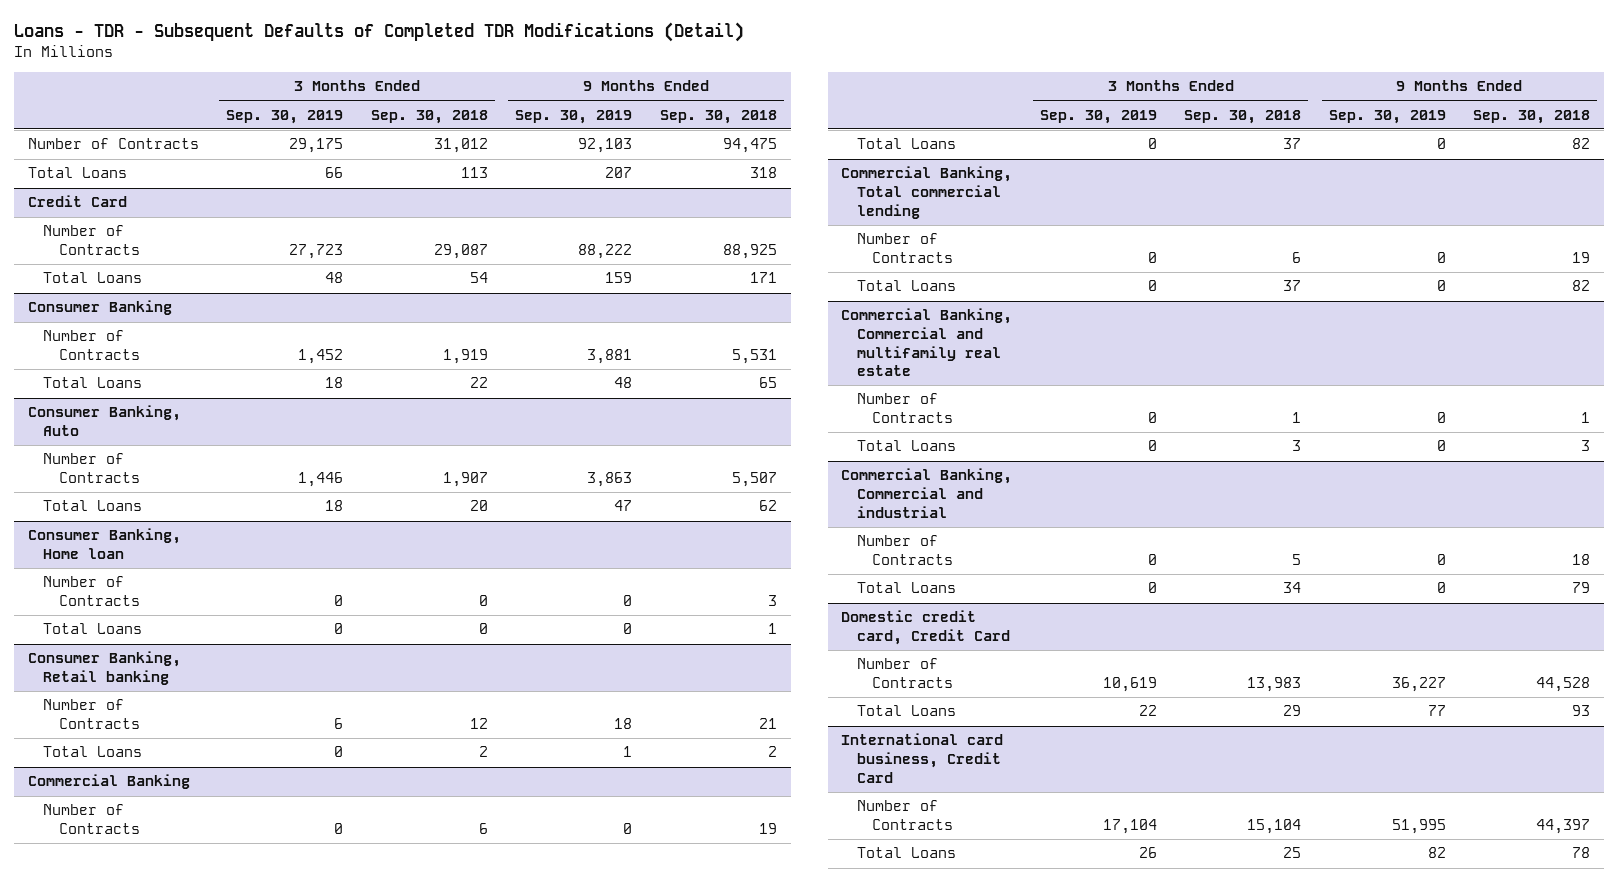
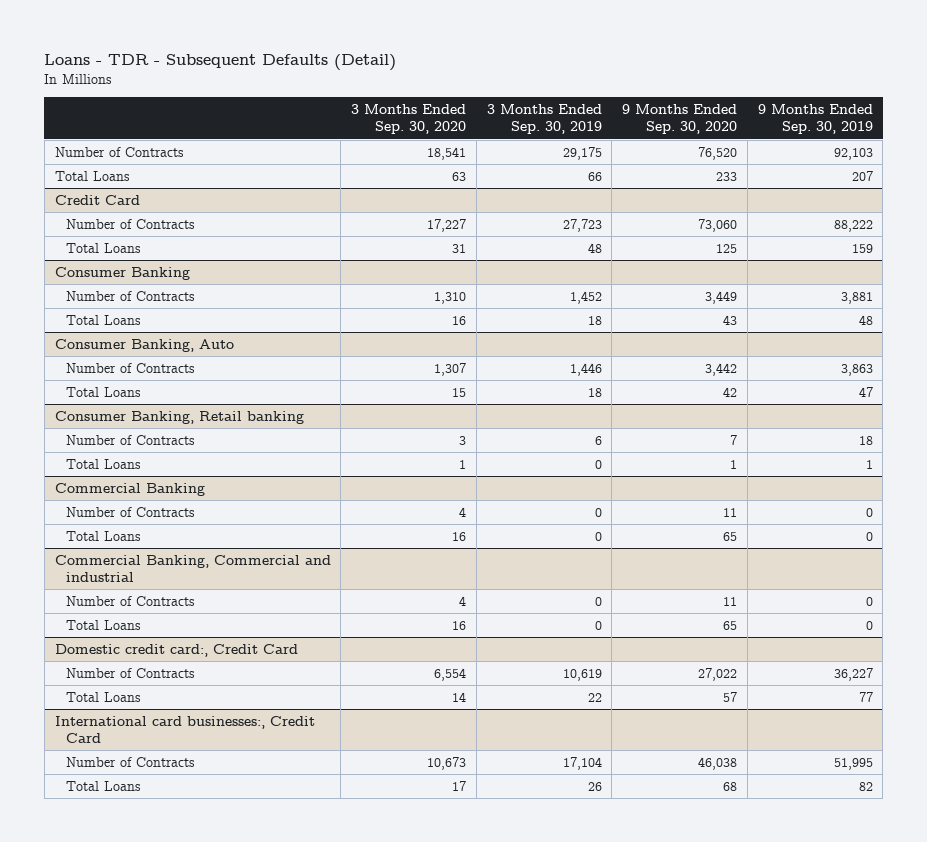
[14,22,745,43] Loans - TDR - Subsequent Defaults of Completed TDR Modifications (Detail) -> [44,54,397,72] Loans - TDR - Subsequent Defaults (Detail)
[370,109,488,124] Sep. 30, 2018 -> none
[659,109,777,124] Sep. 30, 2018 -> none
none -> [351,104,467,135] 3 Months Ended Sep. 30, 2020
none -> [622,104,738,135] 9 Months Ended Sep. 30, 2020
[27,528,181,559] Consumer Banking, Home loan -> none
[43,576,140,606] Number of Contracts -> none
[43,623,143,635] Total Loans -> none
[841,166,1013,219] Commercial Banking, Total commercial lending -> none
[856,233,954,263] Number of Contracts -> none
[856,280,956,292] Total Loans -> none
[841,308,1013,377] Commercial Banking, Commercial and multifamily real estate -> none
[856,393,954,423] Number of Contracts -> none
[856,440,956,452] Total Loans -> none
[841,610,1010,645] Domestic credit card, Credit Card -> [54,643,298,657] Domestic credit card:, Credit Card
[841,733,1004,783] International card business, Credit Card -> [54,715,315,744] International card businesses:, Credit Card

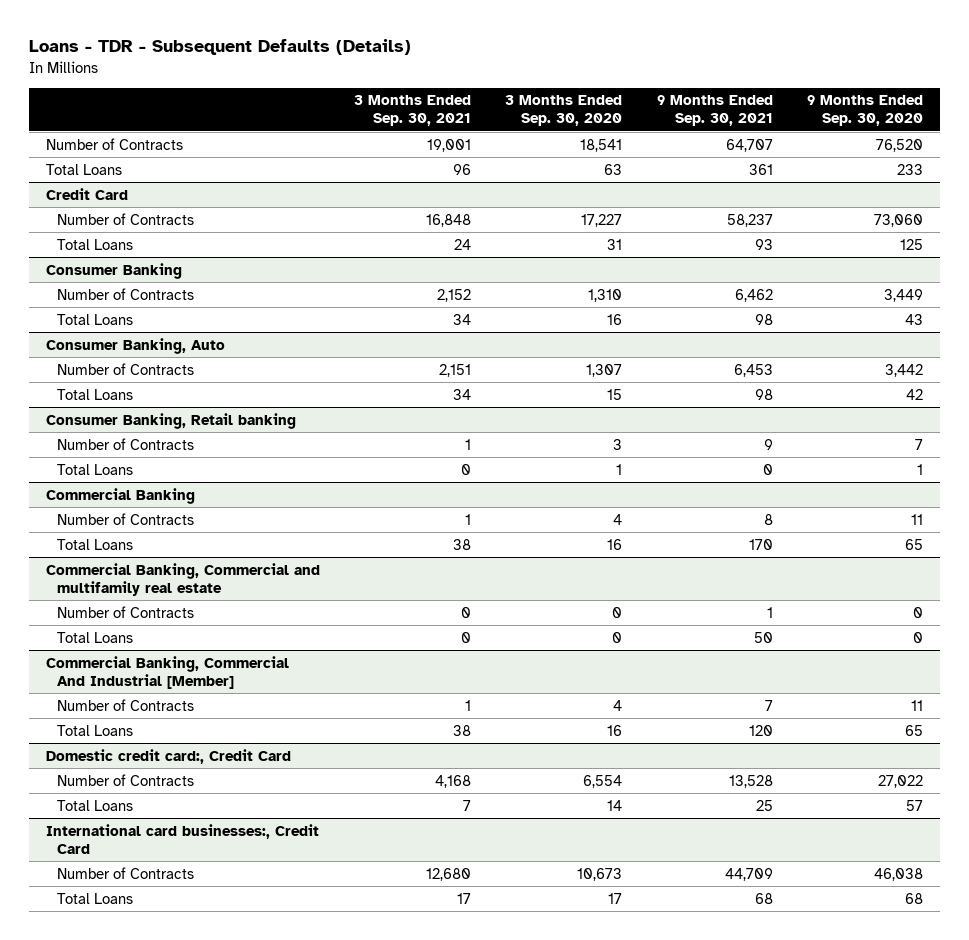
[44,54,397,72] Loans - TDR - Subsequent Defaults (Detail) -> [28,39,411,56] Loans - TDR - Subsequent Defaults (Details)
[486,104,602,135] 3 Months Ended Sep. 30, 2019 -> none
[757,104,873,135] 9 Months Ended Sep. 30, 2019 -> none
none -> [354,95,472,127] 3 Months Ended Sep. 30, 2021
none -> [656,95,773,127] 9 Months Ended Sep. 30, 2021
none -> [45,562,320,596] Commercial Banking, Commercial and multifamily real estate
none -> [56,605,194,618] Number of Contracts
none -> [56,631,133,643] Total Loans
[54,554,331,583] Commercial Banking, Commercial and industrial -> [45,655,289,689] Commercial Banking, Commercial And Industrial [Member]

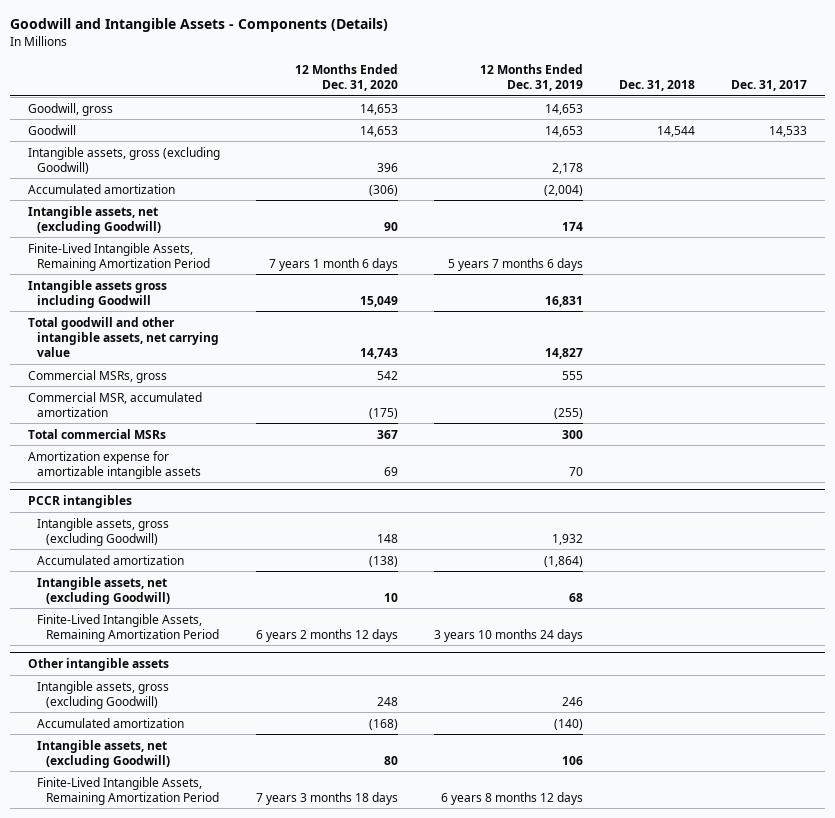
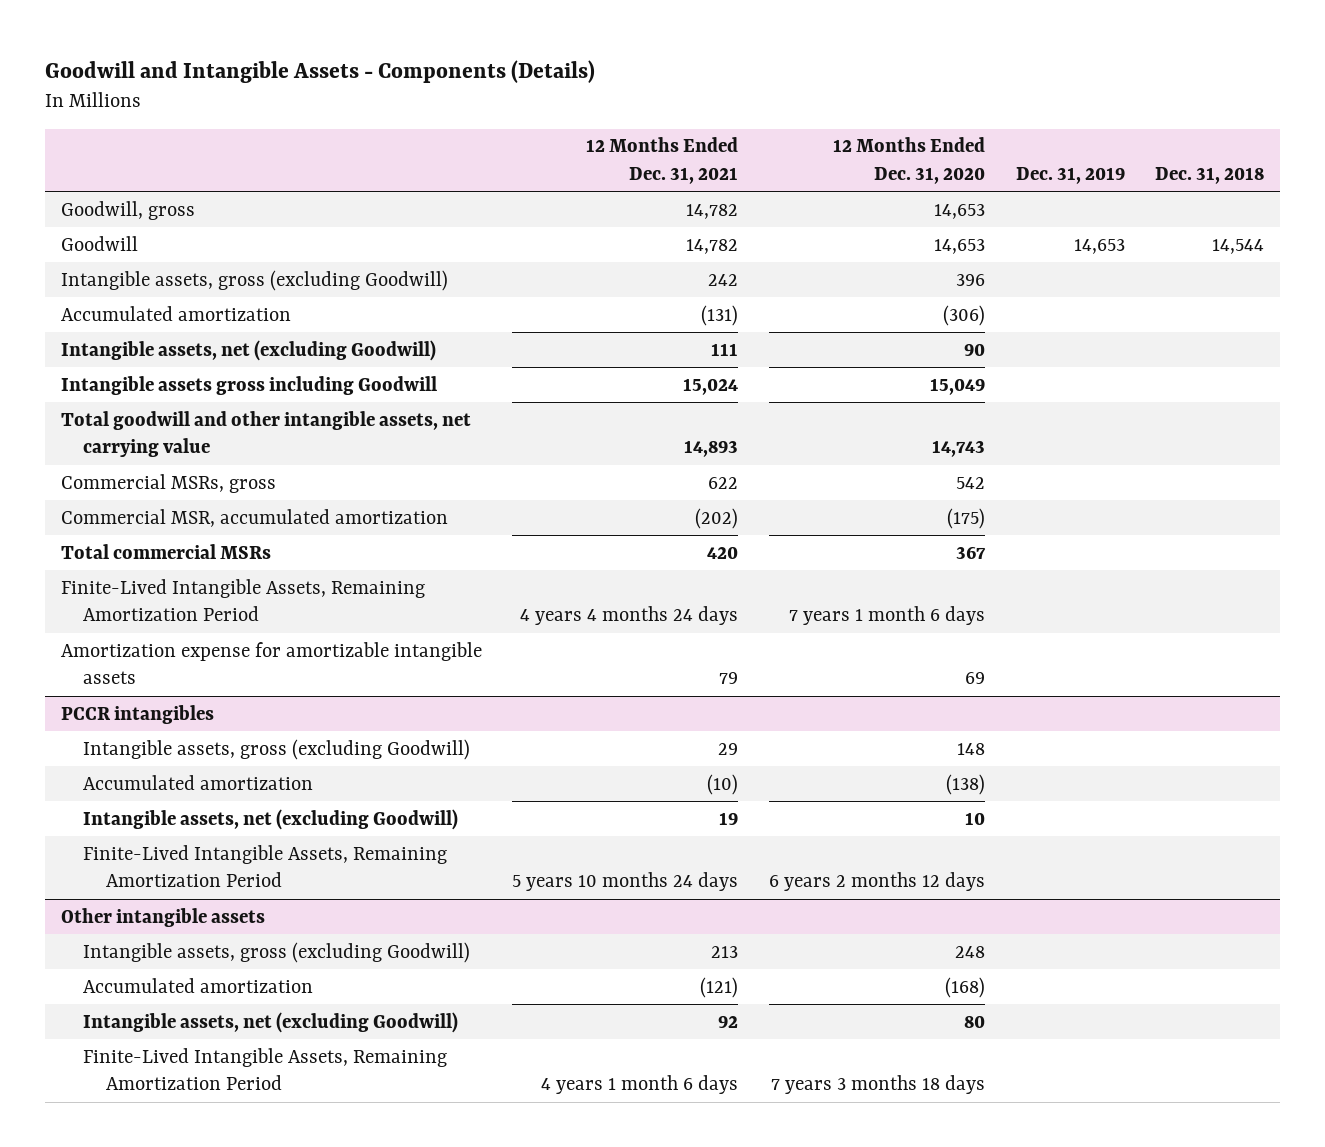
[479,63,583,91] 12 Months Ended Dec. 31, 2019 -> none
[730,79,807,91] Dec. 31, 2017 -> none
none -> [586,137,739,184] 12 Months Ended Dec. 31, 2021
none -> [1015,166,1125,184] Dec. 31, 2019
[28,242,211,271] Finite-Lived Intangible Assets, Remaining Amortization Period -> [60,578,425,622] Finite-Lived Intangible Assets, Remaining Amortization Period

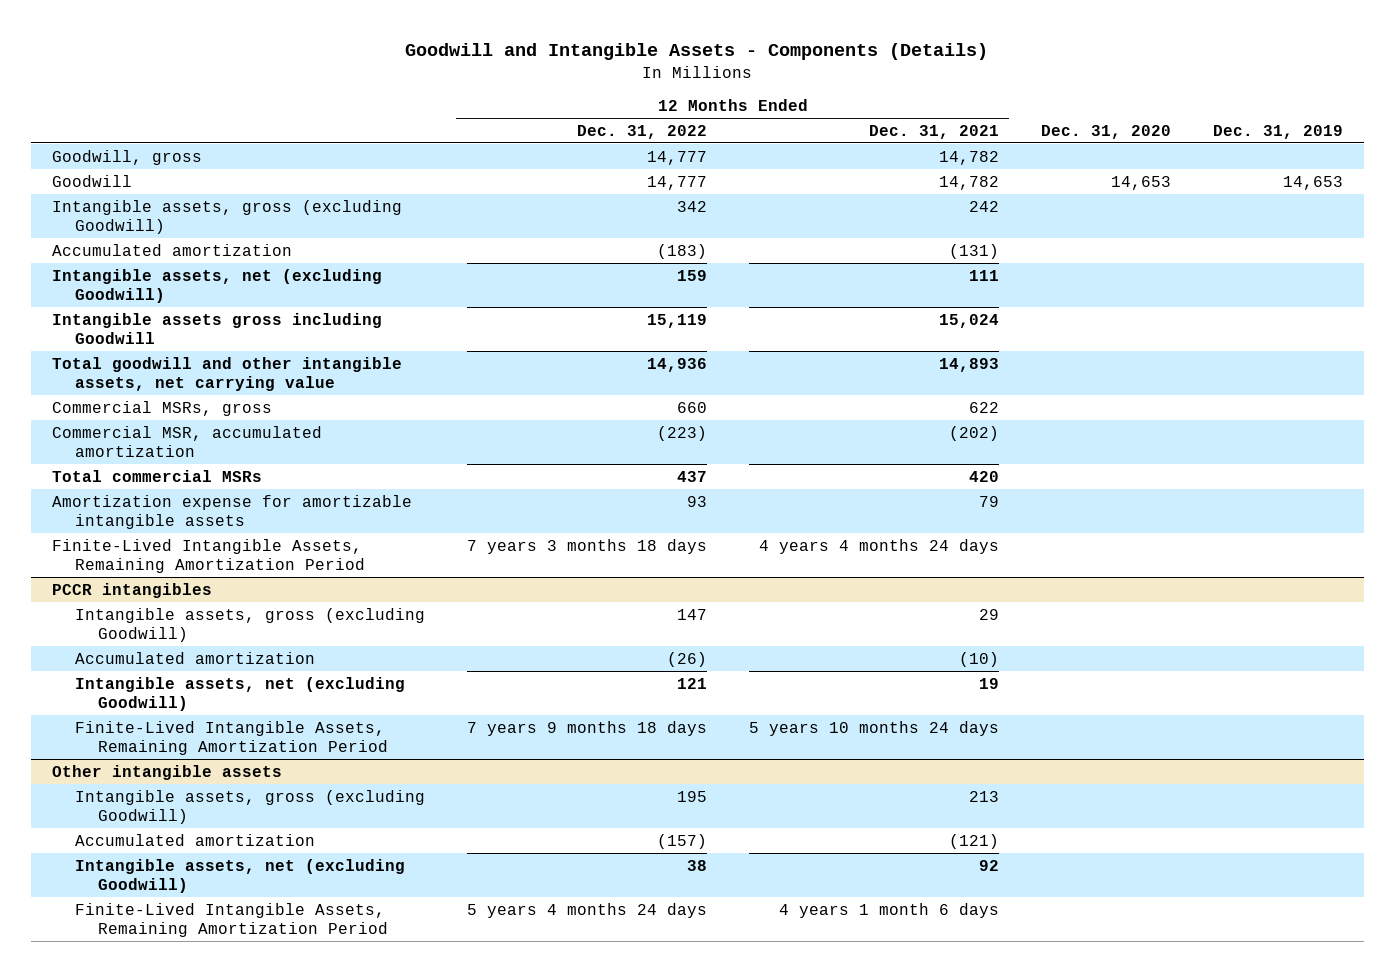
[833,137,986,184] 12 Months Ended Dec. 31, 2020 -> none
[1155,166,1265,184] Dec. 31, 2018 -> none
none -> [576,124,707,139] Dec. 31, 2022
none -> [1040,124,1171,139] Dec. 31, 2020
[60,578,425,622] Finite-Lived Intangible Assets, Remaining Amortization Period -> [51,538,365,573] Finite-Lived Intangible Assets, Remaining Amortization Period

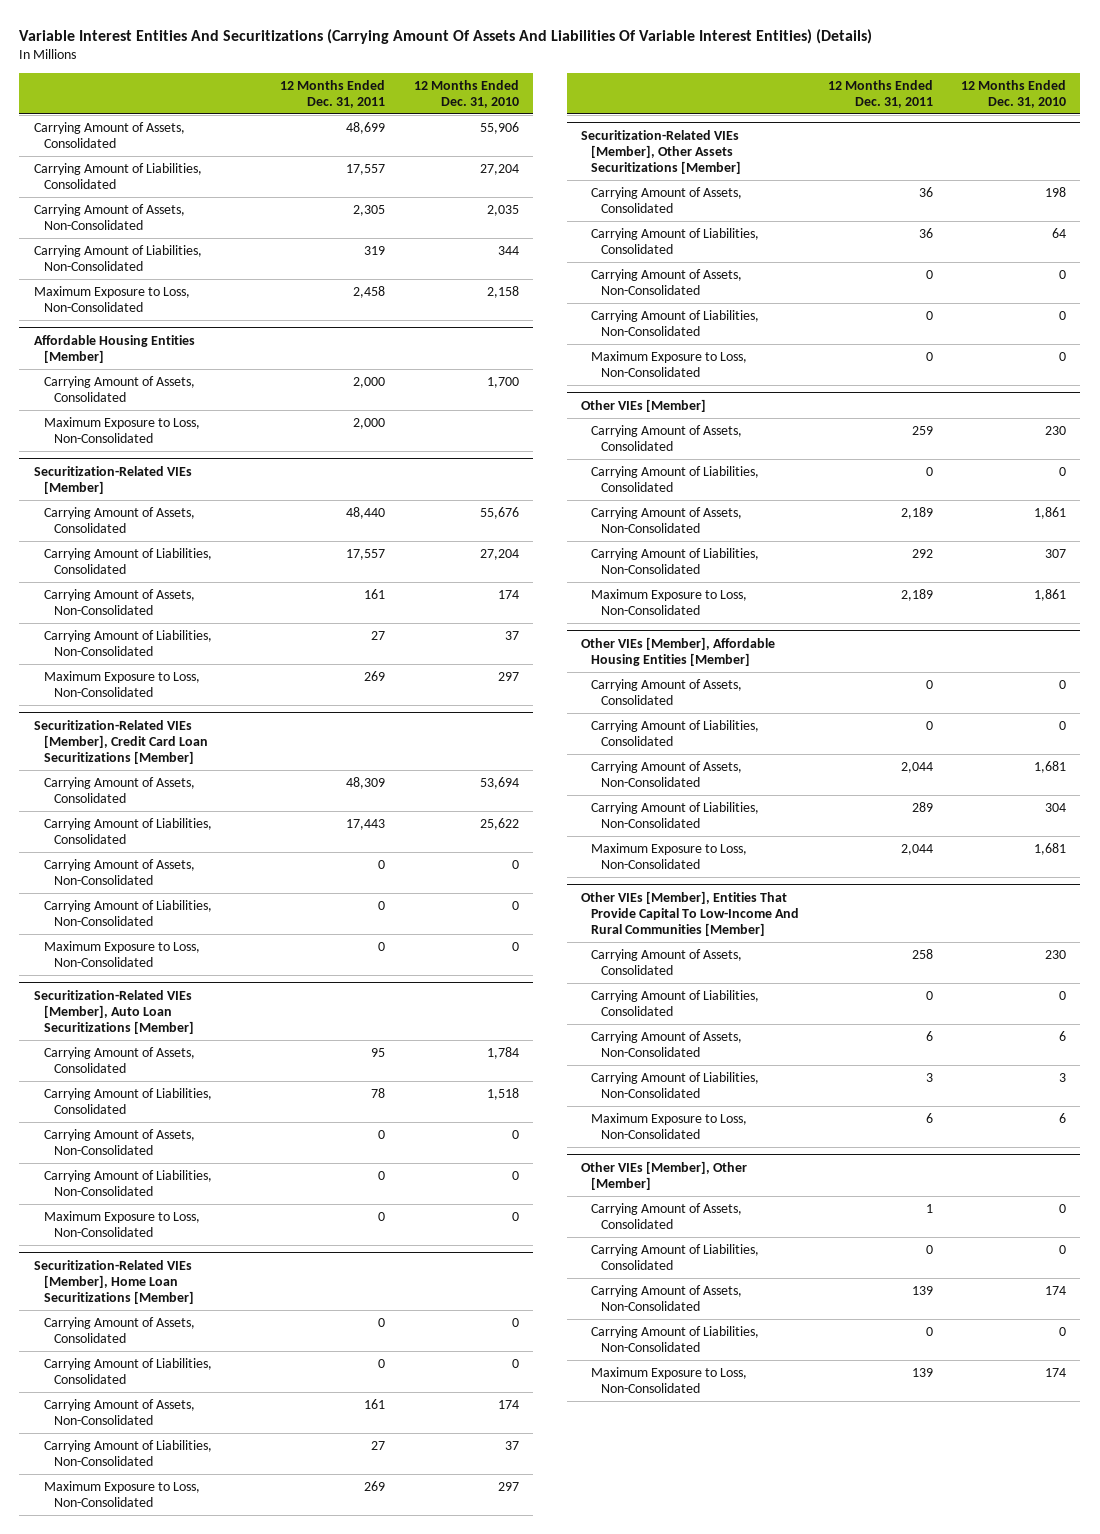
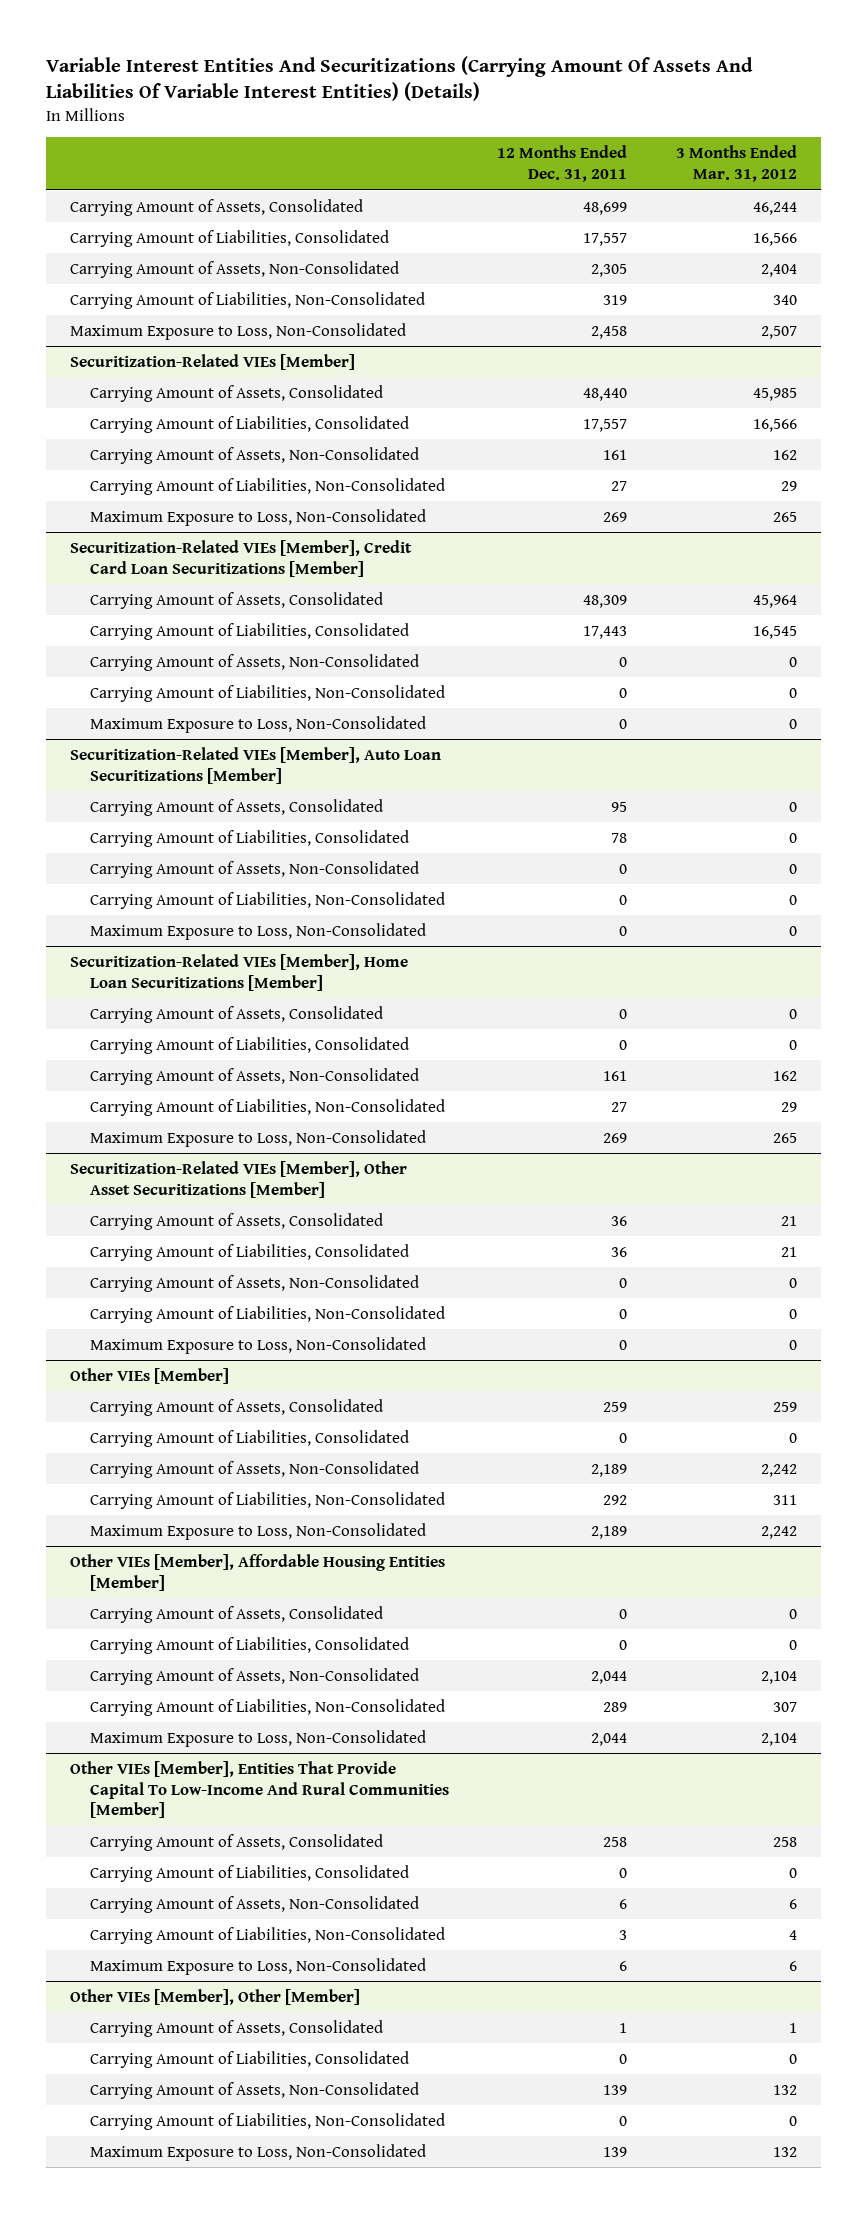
[413,79,519,108] 12 Months Ended Dec. 31, 2010 -> none
none -> [675,145,797,183] 3 Months Ended Mar. 31, 2012
[33,334,195,363] Affordable Housing Entities [Member] -> none
[43,376,195,402] Carrying Amount of Assets, Consolidated -> none
[43,417,200,443] Maximum Exposure to Loss, Non-Consolidated -> none
[581,129,742,174] Securitization-Related VIEs [Member], Other Assets Securitizations [Member] -> [70,1160,408,1198] Securitization-Related VIEs [Member], Other Asset Securitizations [Member]

